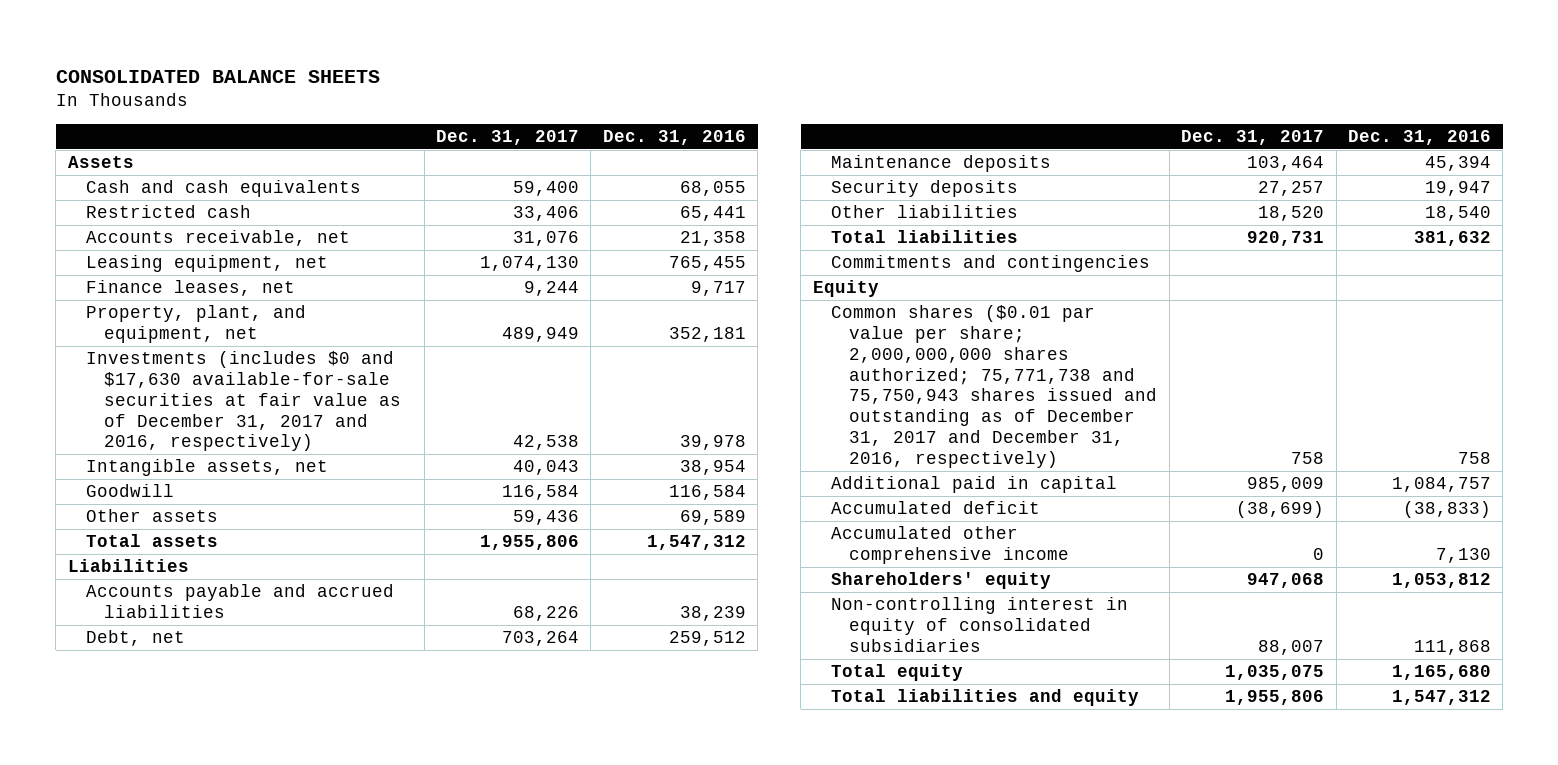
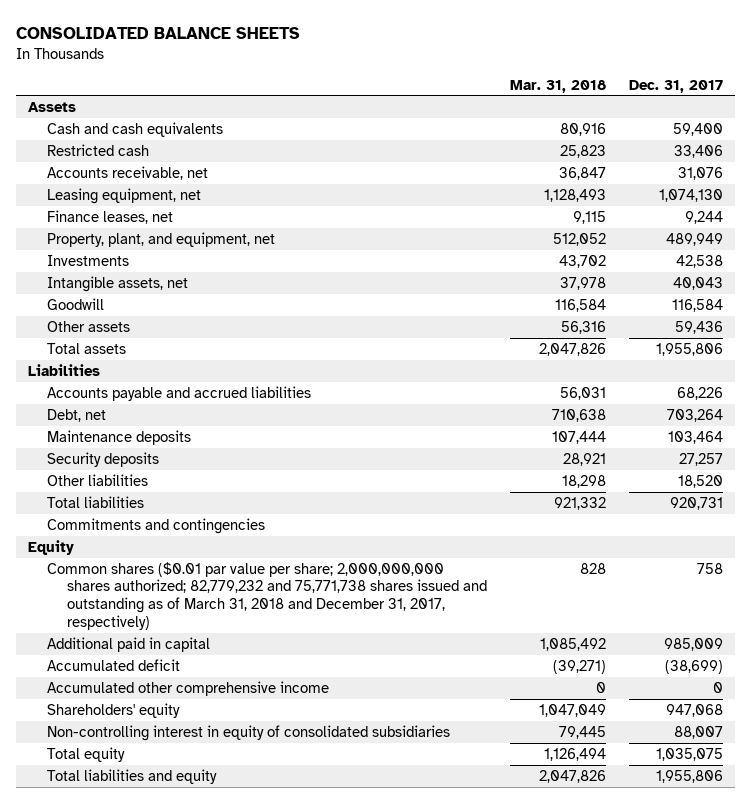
[602,129,746,145] Dec. 31, 2016 -> none
none -> [509,79,606,93] Mar. 31, 2018
[85,351,402,452] Investments (includes $0 and $17,630 available-for-sale securities at fair value as of December 31, 2017 and 2016, respectively) -> [47,254,130,266] Investments
[831,305,1158,468] Common shares ($0.01 par value per share; 2,000,000,000 shares authorized; 75,771,738 and 75,750,943 shares issued and outstanding as of December 31, 2017 and December 31, 2016, respectively) -> [47,561,487,630] Common shares ($0.01 par value per share; 2,000,000,000 shares authorized; 82,779,232 and 75,771,738 shares issued and outstanding as of March 31, 2018 and December 31, 2017, respectively)

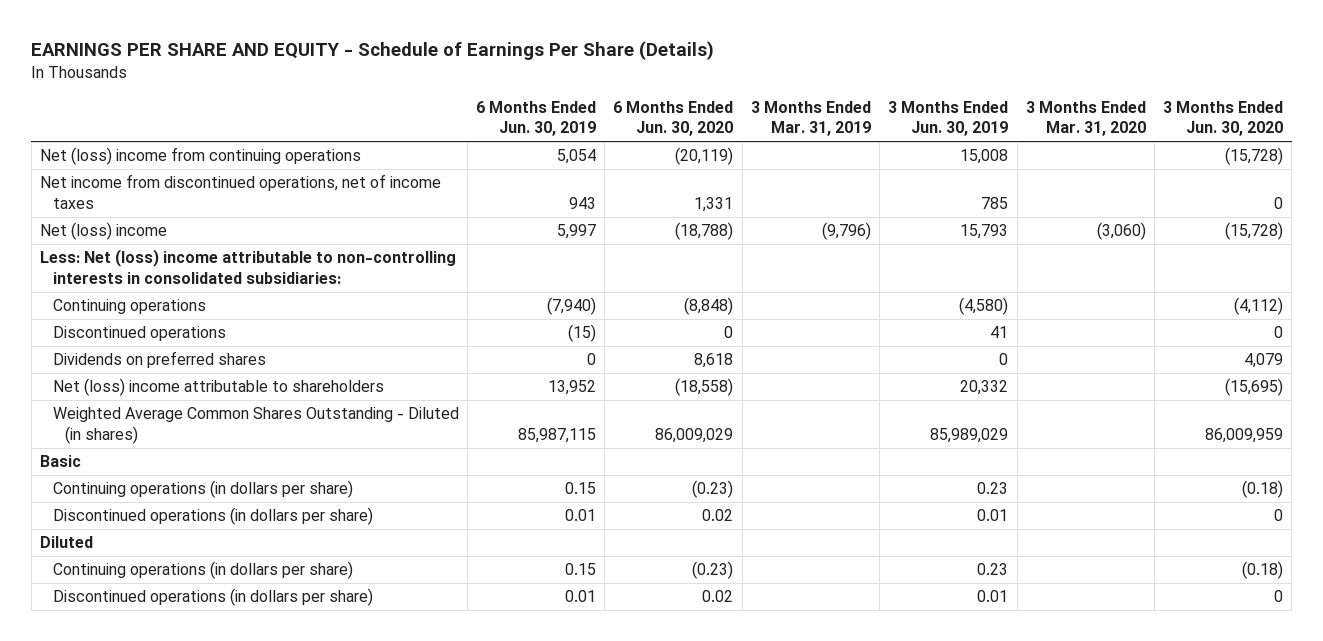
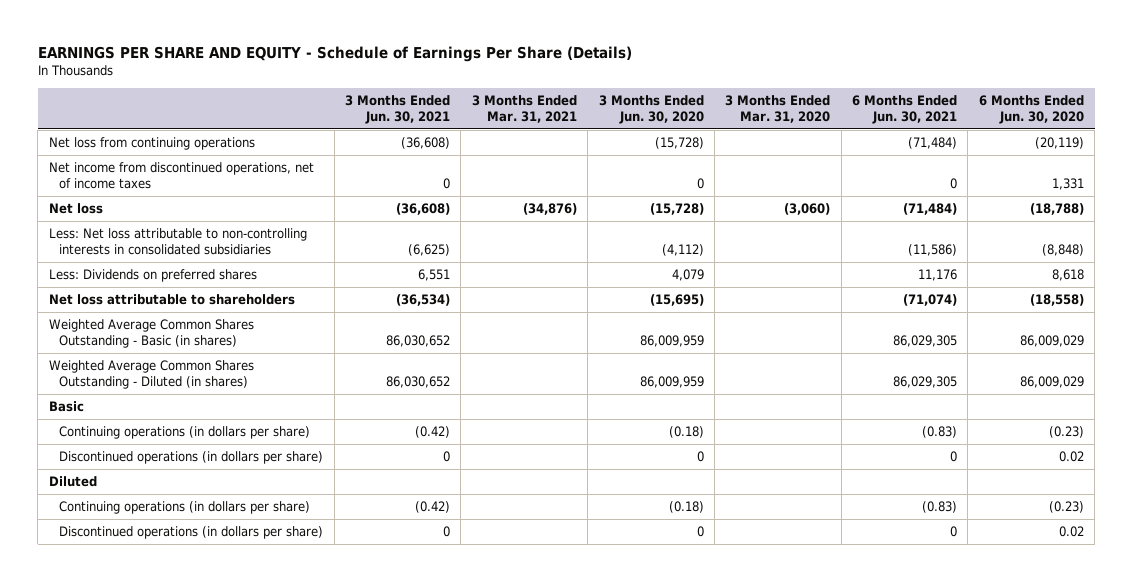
[475,100,596,137] 6 Months Ended Jun. 30, 2019 -> none
[750,100,871,137] 3 Months Ended Mar. 31, 2019 -> none
[888,100,1009,137] 3 Months Ended Jun. 30, 2019 -> none
none -> [345,94,451,125] 3 Months Ended Jun. 30, 2021
none -> [471,94,577,124] 3 Months Ended Mar. 31, 2021
none -> [852,94,958,125] 6 Months Ended Jun. 30, 2021
[39,147,361,166] Net (loss) income from continuing operations -> [48,137,255,151] Net loss from continuing operations
[39,249,456,284] Less: Net (loss) income attributable to non-controlling interests in consolidated subsidiaries: -> none
[52,326,226,342] Discontinued operations -> none
[39,222,167,241] Net (loss) income -> [48,203,103,215] Net loss
[52,299,206,315] Continuing operations -> [48,228,307,256] Less: Net loss attributable to non-controlling interests in consolidated subsidiaries
[52,351,266,369] Dividends on preferred shares -> [48,269,257,283] Less: Dividends on preferred shares
[52,378,384,397] Net (loss) income attributable to shareholders -> [48,294,295,306] Net loss attributable to shareholders
none -> [48,319,254,349] Weighted Average Common Shares Outstanding - Basic (in shares)

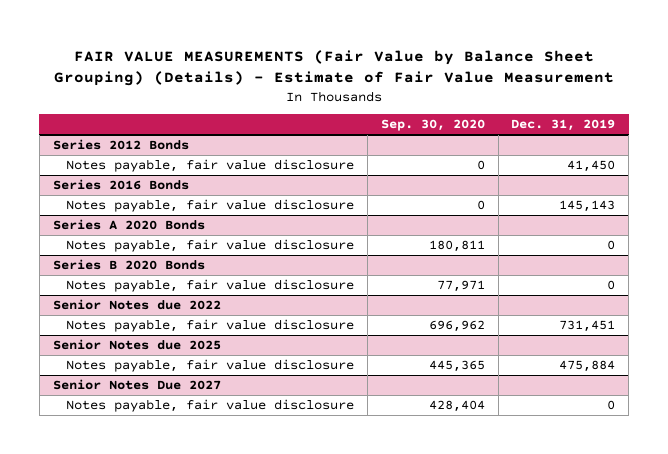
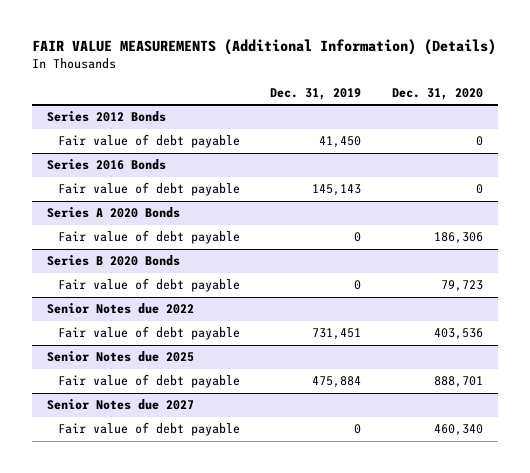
[54,49,615,86] FAIR VALUE MEASUREMENTS (Fair Value by Balance Sheet Grouping) (Details) - Estimate of Fair Value Measurement -> [32,39,497,56] FAIR VALUE MEASUREMENTS (Additional Information) (Details)
[380,119,485,132] Sep. 30, 2020 -> none
none -> [391,88,483,101] Dec. 31, 2020
[65,158,354,172] Notes payable, fair value disclosure -> [57,134,240,149] Fair value of debt payable
[65,198,354,212] Notes payable, fair value disclosure -> [57,182,240,197] Fair value of debt payable
[65,238,354,252] Notes payable, fair value disclosure -> none
none -> [57,230,240,245] Fair value of debt payable
[65,278,354,292] Notes payable, fair value disclosure -> none
none -> [57,278,240,293] Fair value of debt payable
[65,318,354,332] Notes payable, fair value disclosure -> [57,326,240,341] Fair value of debt payable
[65,398,354,412] Notes payable, fair value disclosure -> none
[65,358,354,372] Notes payable, fair value disclosure -> [57,374,240,389] Fair value of debt payable
[52,378,221,390] Senior Notes Due 2027 -> [47,399,195,411] Senior Notes due 2027
none -> [57,422,240,437] Fair value of debt payable

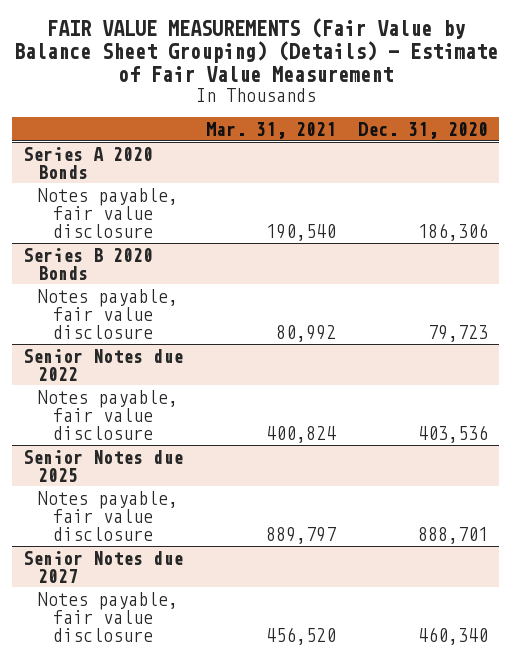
[32,39,497,56] FAIR VALUE MEASUREMENTS (Additional Information) (Details) -> [13,17,498,83] FAIR VALUE MEASUREMENTS (Fair Value by Balance Sheet Grouping) (Details) - Estimate of Fair Value Measurement
[270,88,362,101] Dec. 31, 2019 -> none
none -> [205,122,336,140] Mar. 31, 2021
[47,111,167,123] Series 2012 Bonds -> none
[57,134,240,149] Fair value of debt payable -> none
[47,159,167,171] Series 2016 Bonds -> none
[57,182,240,197] Fair value of debt payable -> none
[57,230,240,245] Fair value of debt payable -> [38,187,179,238] Notes payable, fair value disclosure
[57,278,240,293] Fair value of debt payable -> [38,288,179,339] Notes payable, fair value disclosure
[57,326,240,341] Fair value of debt payable -> [38,389,179,440] Notes payable, fair value disclosure
[57,374,240,389] Fair value of debt payable -> [38,490,179,541] Notes payable, fair value disclosure
[57,422,240,437] Fair value of debt payable -> [38,591,179,642] Notes payable, fair value disclosure

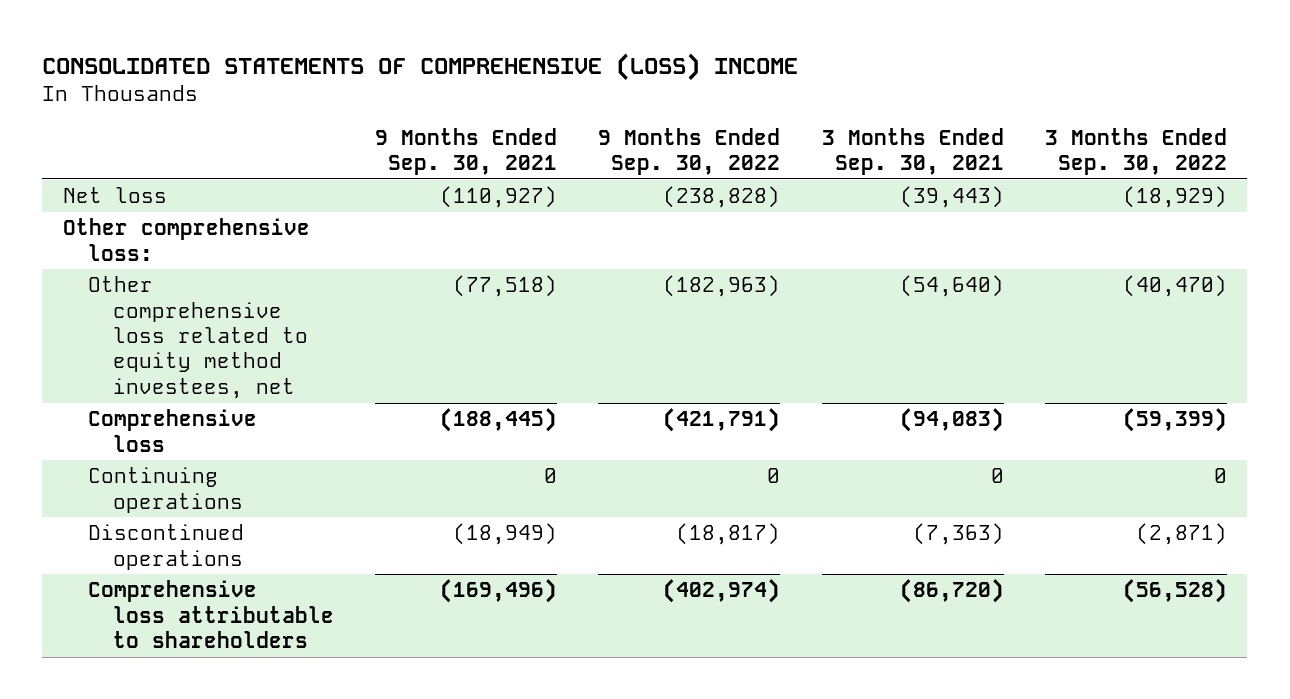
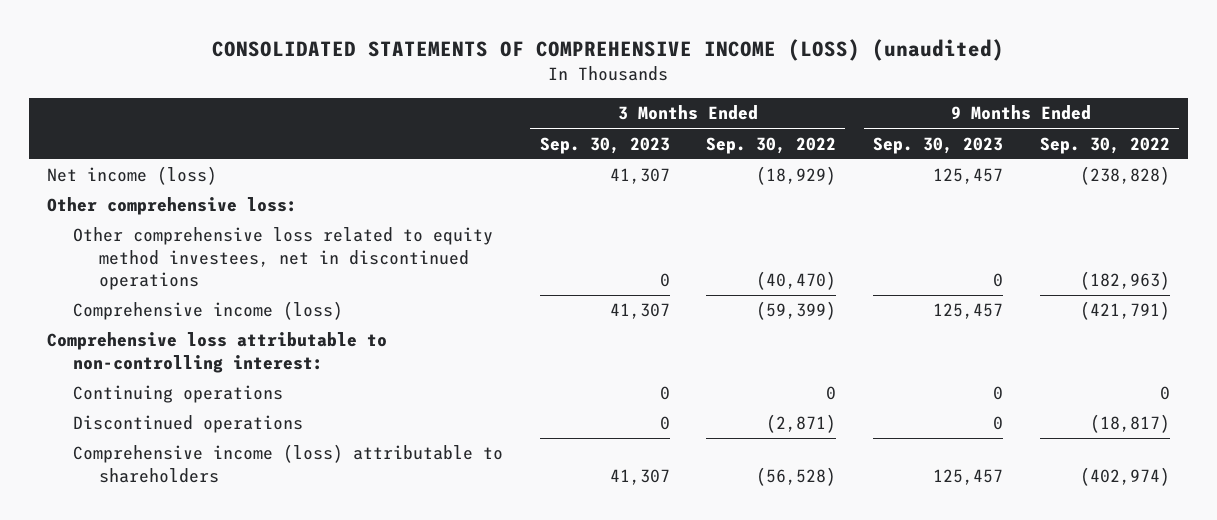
[42,52,799,81] CONSOLIDATED STATEMENTS OF COMPREHENSIVE (LOSS) INCOME -> [212,39,1005,62] CONSOLIDATED STATEMENTS OF COMPREHENSIVE INCOME (LOSS) (unaudited)
[375,127,558,176] 9 Months Ended Sep. 30, 2021 -> none
[821,127,1004,176] 3 Months Ended Sep. 30, 2021 -> none
none -> [539,136,670,154] Sep. 30, 2023
none -> [872,136,1003,154] Sep. 30, 2023
[62,187,167,204] Net loss -> [47,166,218,186] Net income (loss)
[88,276,309,399] Other comprehensive loss related to equity method investees, net -> [72,227,493,291] Other comprehensive loss related to equity method investees, net in discontinued operations
[88,409,258,452] Comprehensive loss -> [72,301,343,321] Comprehensive income (loss)
none -> [47,332,388,373] Comprehensive loss attributable to non-controlling interest:
[88,580,335,648] Comprehensive loss attributable to shareholders -> [72,444,503,483] Comprehensive income (loss) attributable to shareholders

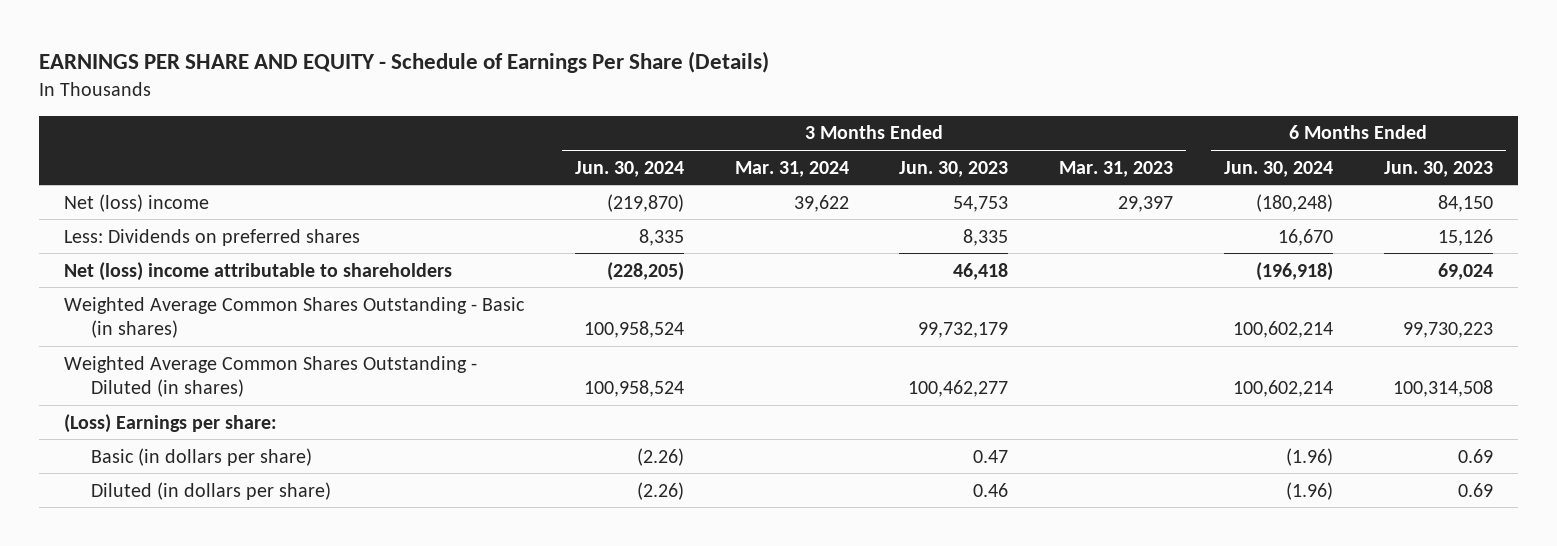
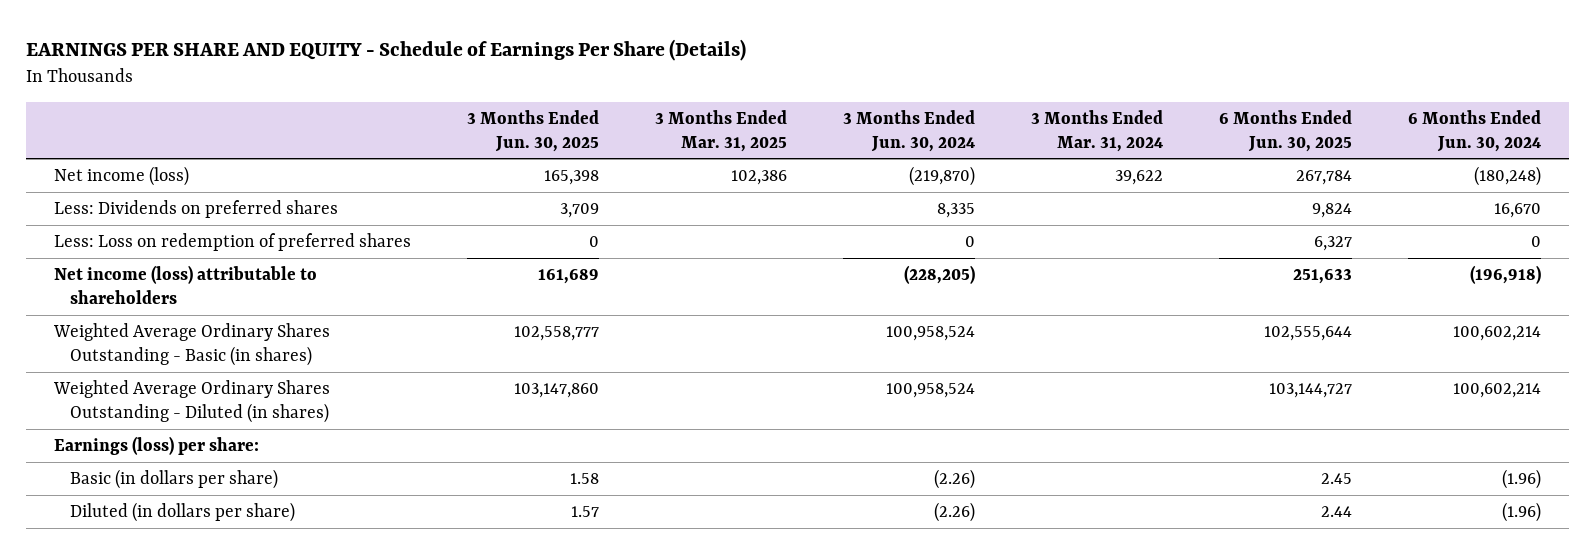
[899,160,1009,177] Jun. 30, 2023 -> none
[1059,160,1174,177] Mar. 31, 2023 -> none
[1383,160,1493,177] Jun. 30, 2023 -> none
none -> [467,109,600,152] 3 Months Ended Jun. 30, 2025
none -> [655,109,788,152] 3 Months Ended Mar. 31, 2025
none -> [1219,109,1353,152] 6 Months Ended Jun. 30, 2025
[63,193,209,212] Net (loss) income -> [54,165,190,186] Net income (loss)
none -> [54,232,412,251] Less: Loss on redemption of preferred shares
[63,261,452,281] Net (loss) income attributable to shareholders -> [54,264,318,304] Net income (loss) attributable to shareholders
[63,296,525,338] Weighted Average Common Shares Outstanding - Basic (in shares) -> [53,322,331,366] Weighted Average Ordinary Shares Outstanding - Basic (in shares)
[63,355,477,397] Weighted Average Common Shares Outstanding - Diluted (in shares) -> [53,379,331,423] Weighted Average Ordinary Shares Outstanding - Diluted (in shares)
[63,413,277,433] (Loss) Earnings per share: -> [54,435,260,455] Earnings (loss) per share:

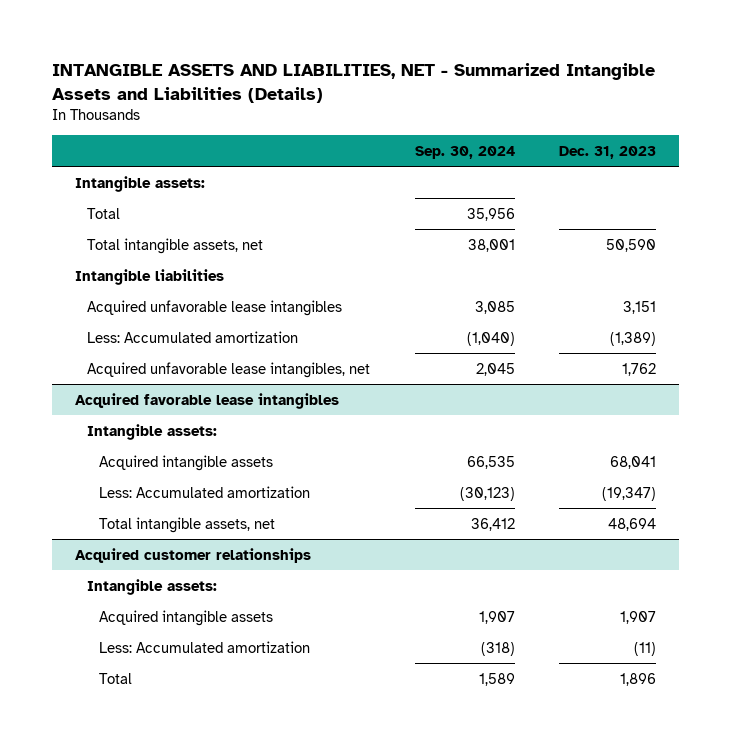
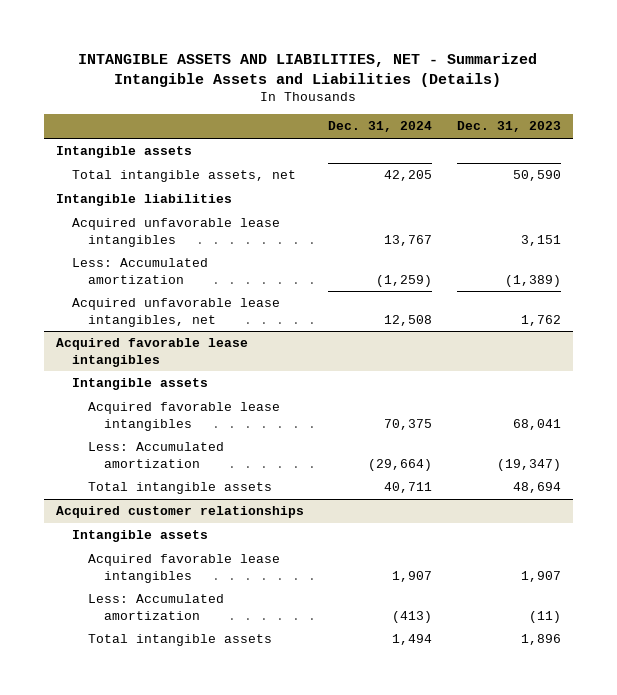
[414,146,515,160] Sep. 30, 2024 -> none
none -> [328,121,433,133] Dec. 31, 2024
[86,207,120,219] Total -> none
[74,175,205,192] Intangible assets: -> [56,146,193,159] Intangible assets
[86,423,217,440] Intangible assets: -> [71,378,208,391] Intangible assets
[98,454,273,471] Acquired intangible assets -> [87,402,280,431] Acquired favorable lease intangibles
[98,516,275,533] Total intangible assets, net -> [87,482,272,495] Total intangible assets
[86,578,217,595] Intangible assets: -> [71,530,208,543] Intangible assets
[98,609,273,626] Acquired intangible assets -> [87,554,280,583] Acquired favorable lease intangibles
[98,672,132,684] Total -> [87,634,272,647] Total intangible assets

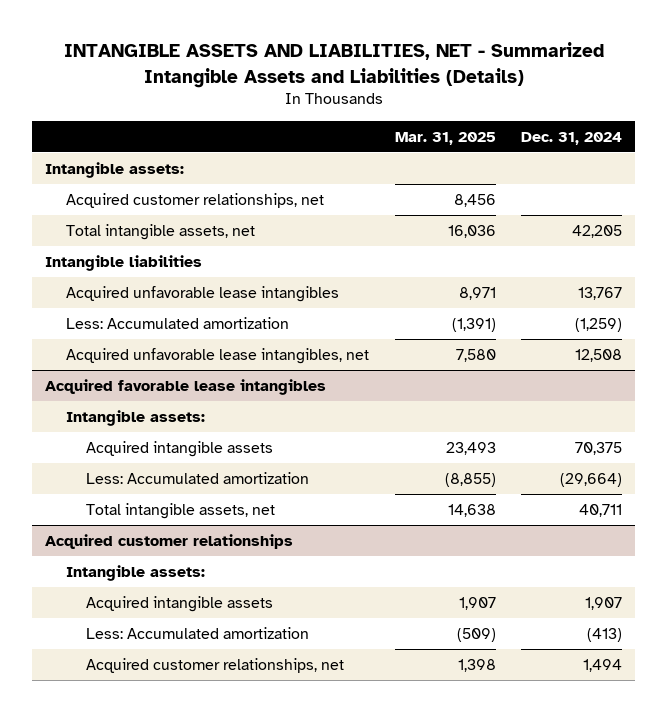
[456,121,561,133] Dec. 31, 2023 -> none
none -> [394,131,496,145] Mar. 31, 2025
[56,146,193,159] Intangible assets -> [45,162,185,179] Intangible assets:
none -> [65,193,324,209] Acquired customer relationships, net
[71,378,208,391] Intangible assets -> [65,410,205,427] Intangible assets:
[87,402,280,431] Acquired favorable lease intangibles -> [86,441,274,458] Acquired intangible assets
[87,482,272,495] Total intangible assets -> [86,503,276,520] Total intangible assets, net
[71,530,208,543] Intangible assets -> [65,565,205,582] Intangible assets:
[87,554,280,583] Acquired favorable lease intangibles -> [86,596,274,613] Acquired intangible assets
[87,634,272,647] Total intangible assets -> [86,658,345,674] Acquired customer relationships, net

